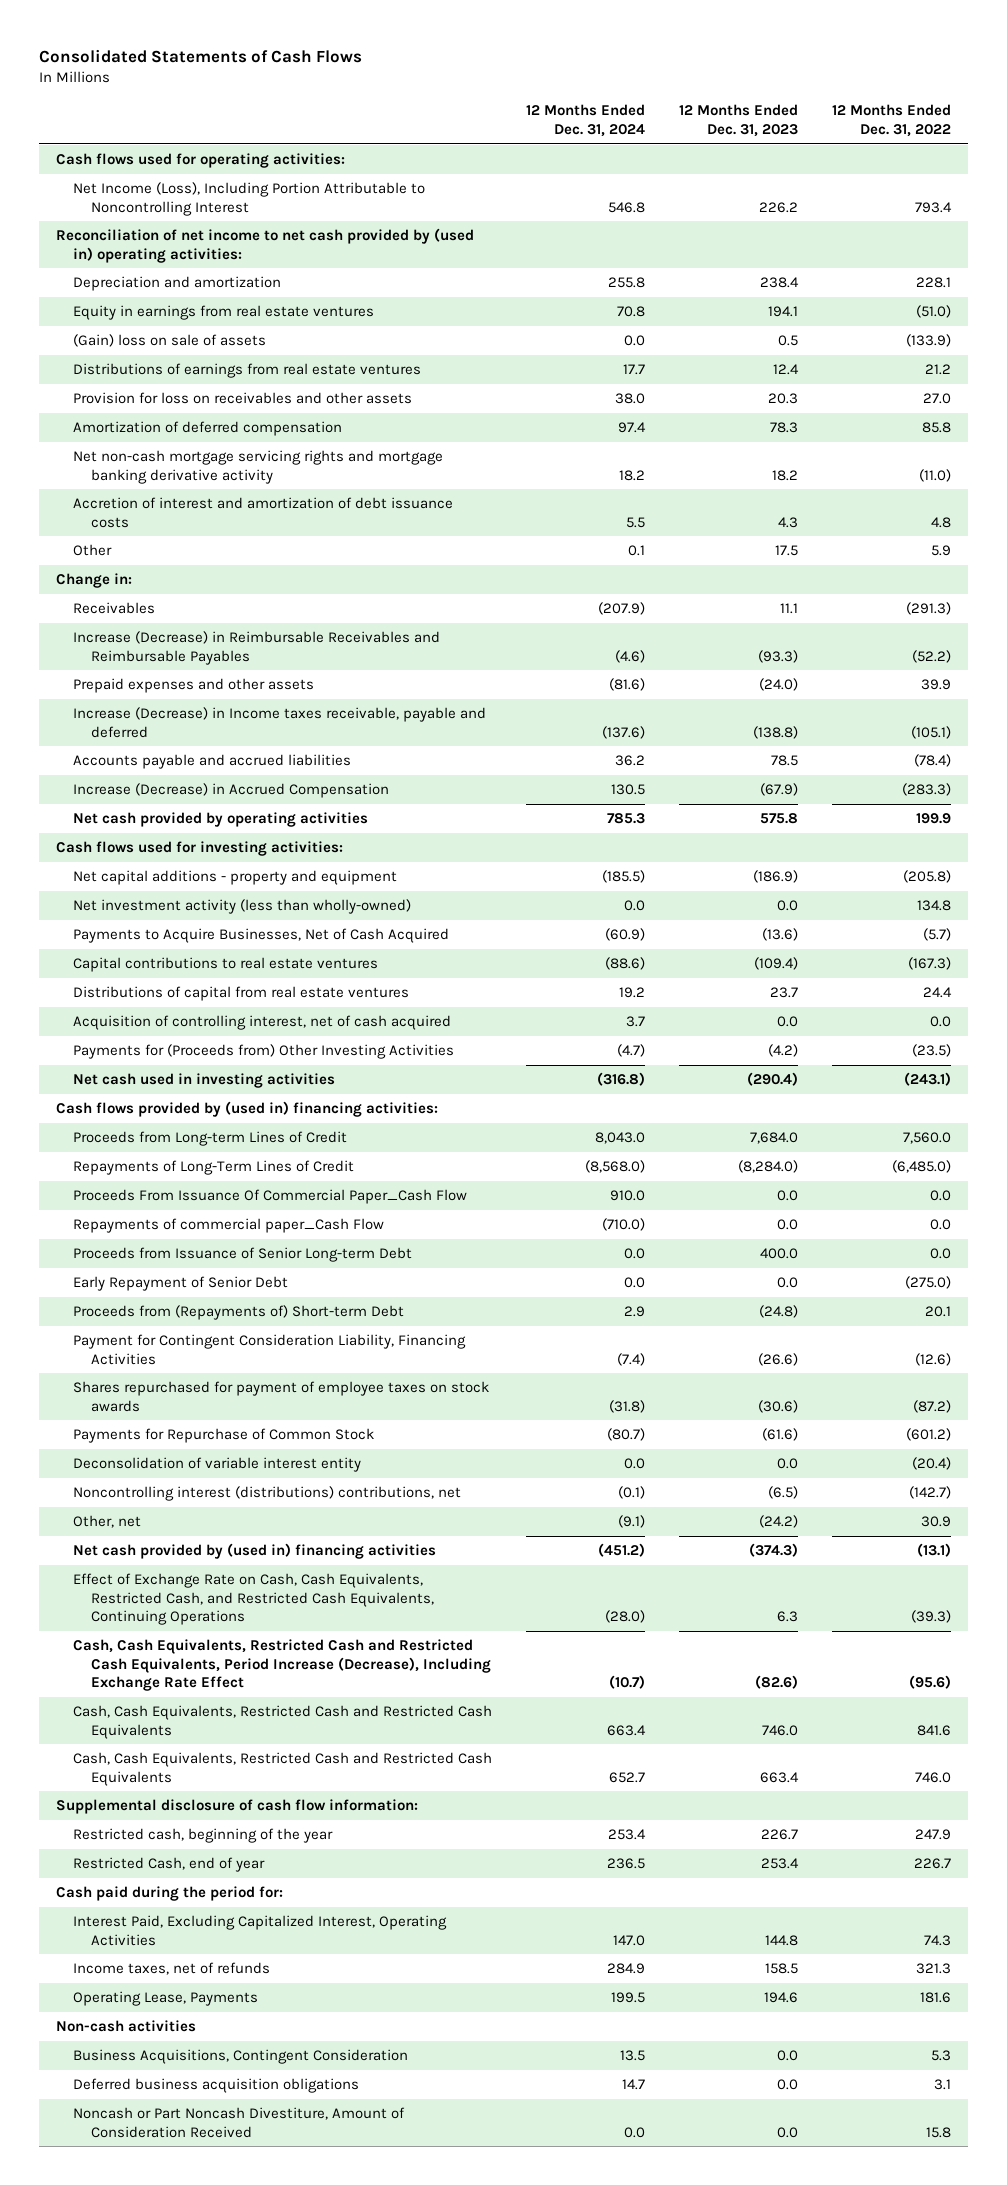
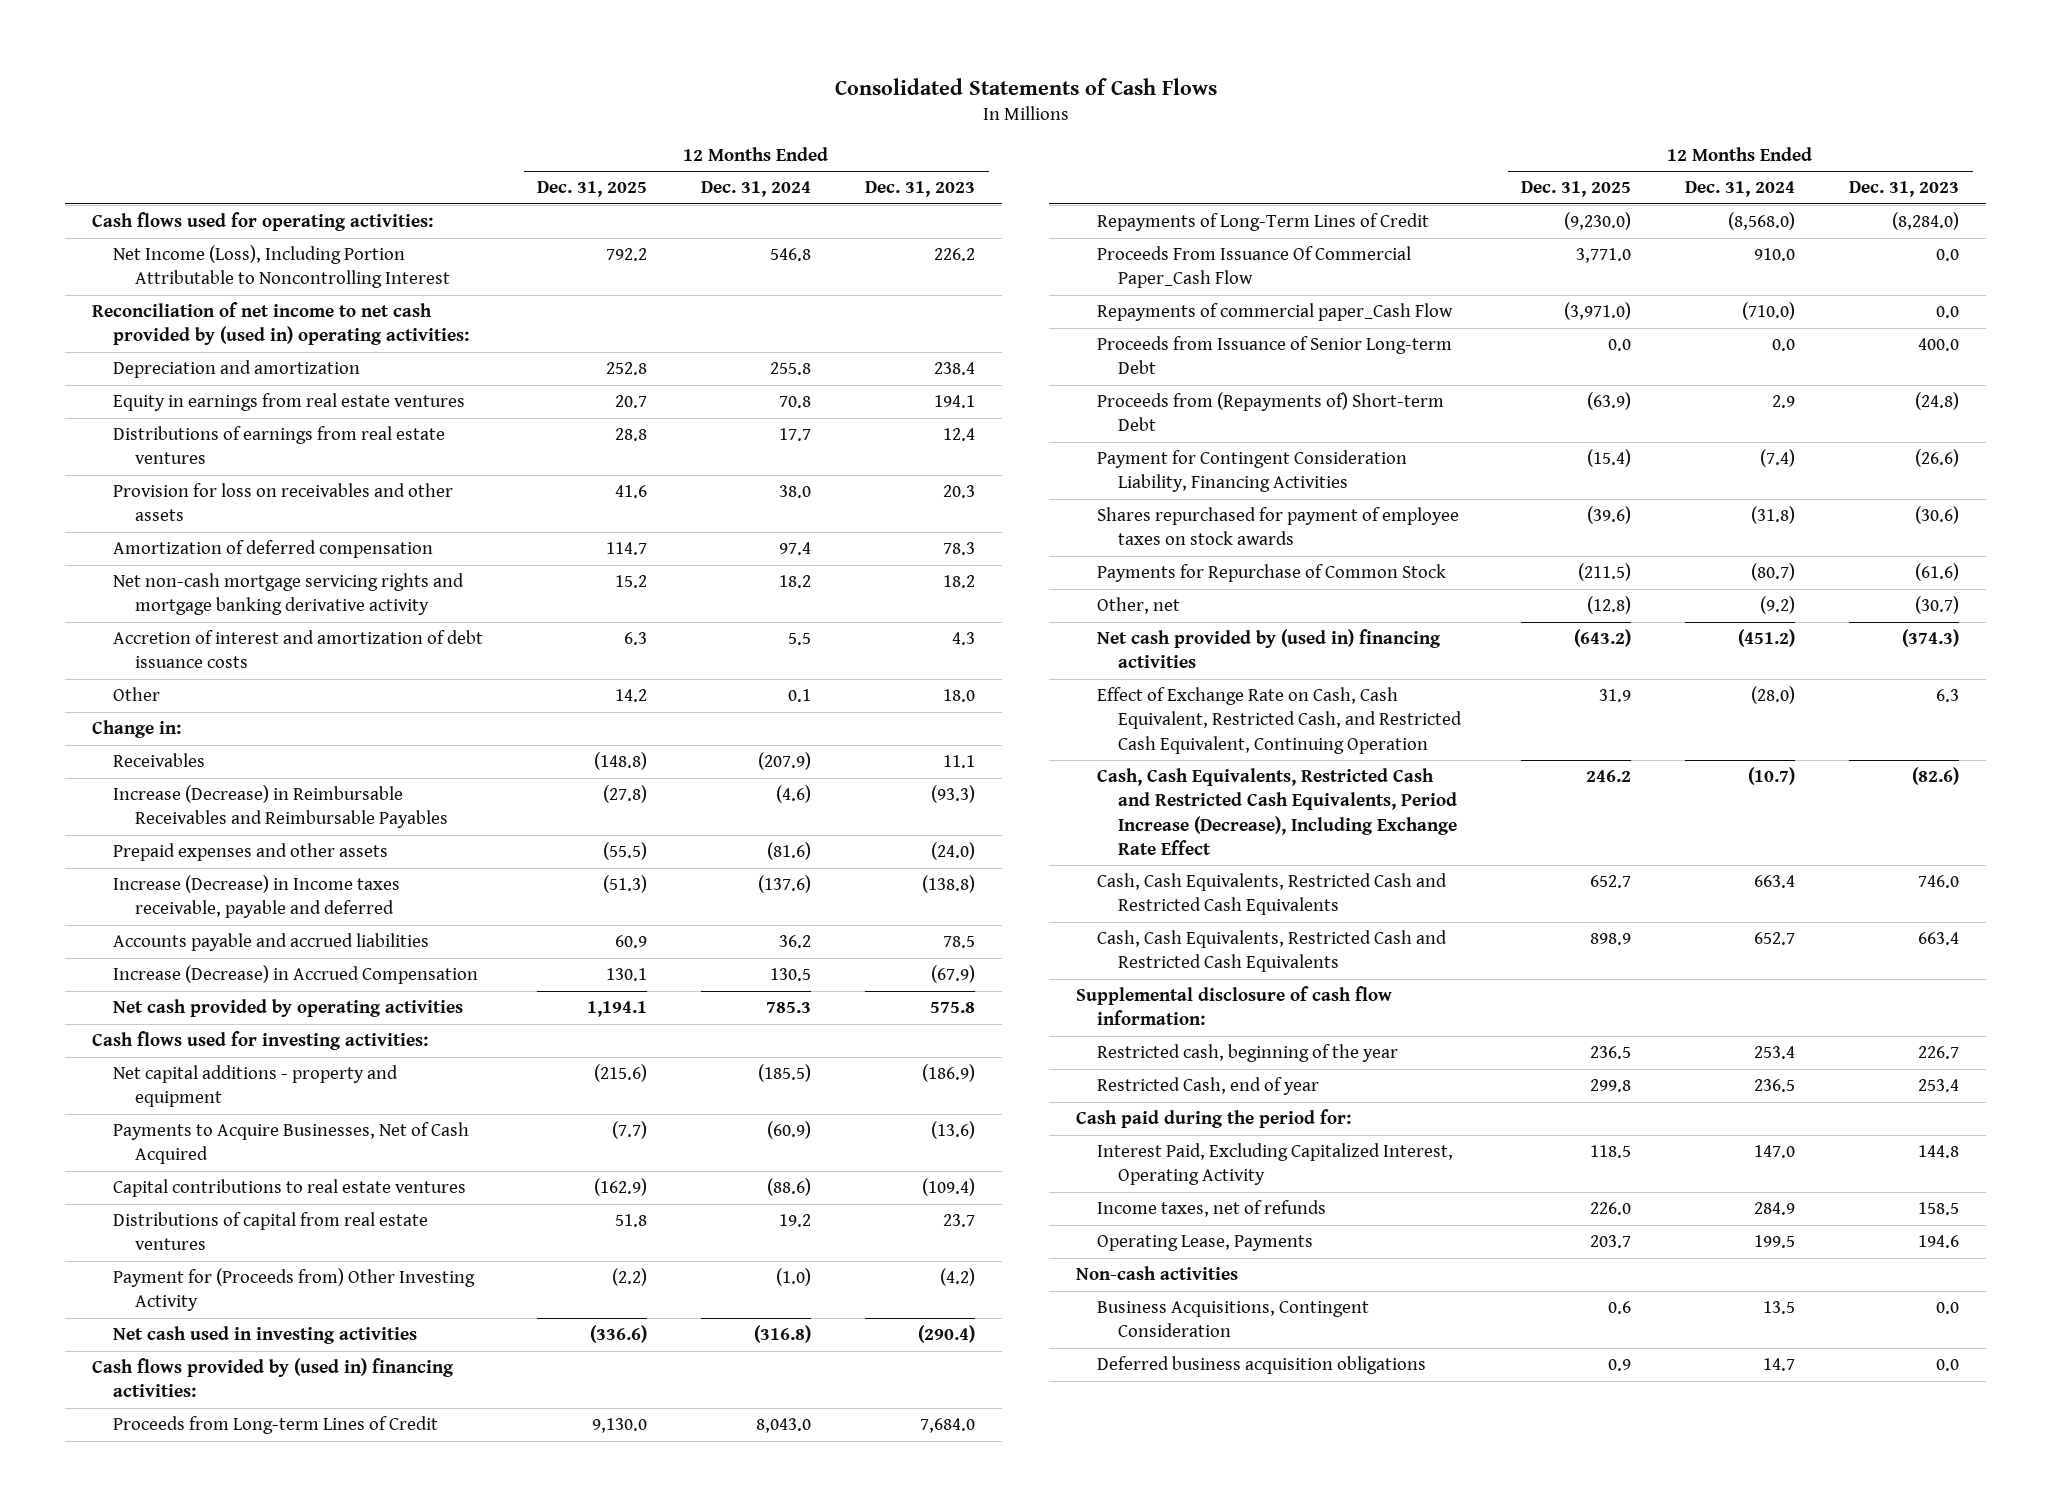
[832,104,952,138] 12 Months Ended Dec. 31, 2022 -> none
none -> [537,181,648,198] Dec. 31, 2025
[73,333,267,347] (Gain) loss on sale of assets -> none
[775,544,799,556] 17.5 -> [943,689,976,703] 18.0
[73,898,412,914] Net investment activity (less than wholly-owned) -> none
[73,1014,452,1030] Acquisition of controlling interest, net of cash acquired -> none
[73,1043,455,1059] Payments for (Proceeds from) Other Investing Activities -> [113,1268,476,1312] Payment for (Proceeds from) Other Investing Activity
[617,1043,646,1057] (4.7) -> [776,1268,812,1287] (1.0)
[73,1275,289,1291] Early Repayment of Senior Debt -> none
[73,1456,362,1472] Deconsolidation of variable interest entity -> none
[73,1485,462,1501] Noncontrolling interest (distributions) contributions, net -> none
[618,1514,646,1528] (9.1) -> [1760,596,1796,615] (9.2)
[759,1514,799,1528] (24.2) -> [1915,596,1960,615] (30.7)
[73,1572,434,1626] Effect of Exchange Rate on Cash, Cash Equivalents, Restricted Cash, and Restricted Cash Equivalents, Continuing Operations -> [1097,687,1463,754] Effect of Exchange Rate on Cash, Cash Equivalent, Restricted Cash, and Restricted Cash Equivalent, Continuing Operation
[73,1914,448,1946] Interest Paid, Excluding Capitalized Interest, Operating Activities -> [1097,1143,1454,1186] Interest Paid, Excluding Capitalized Interest, Operating Activity
[73,2106,406,2138] Noncash or Part Noncash Divestiture, Amount of Consideration Received -> none

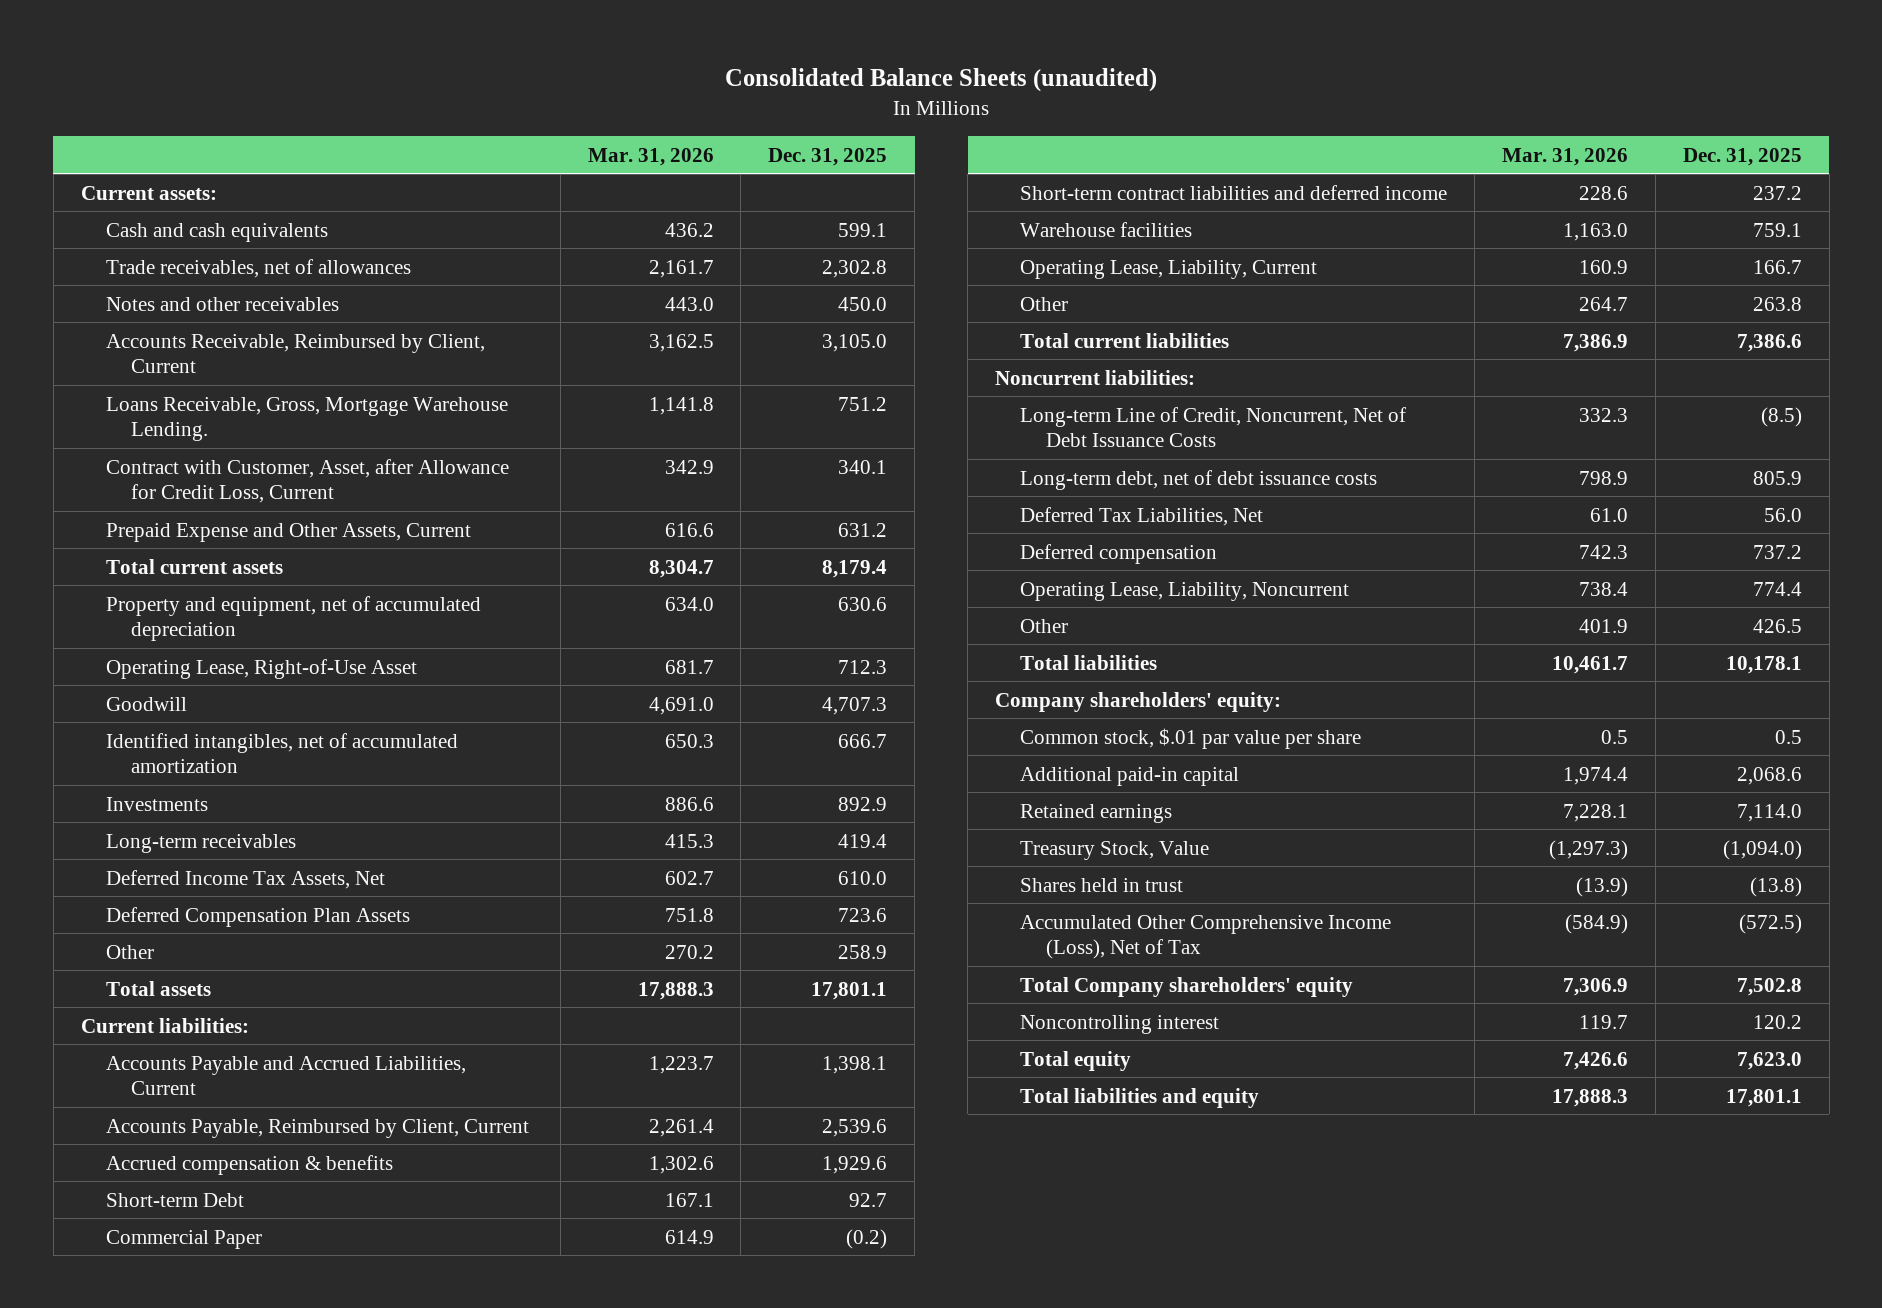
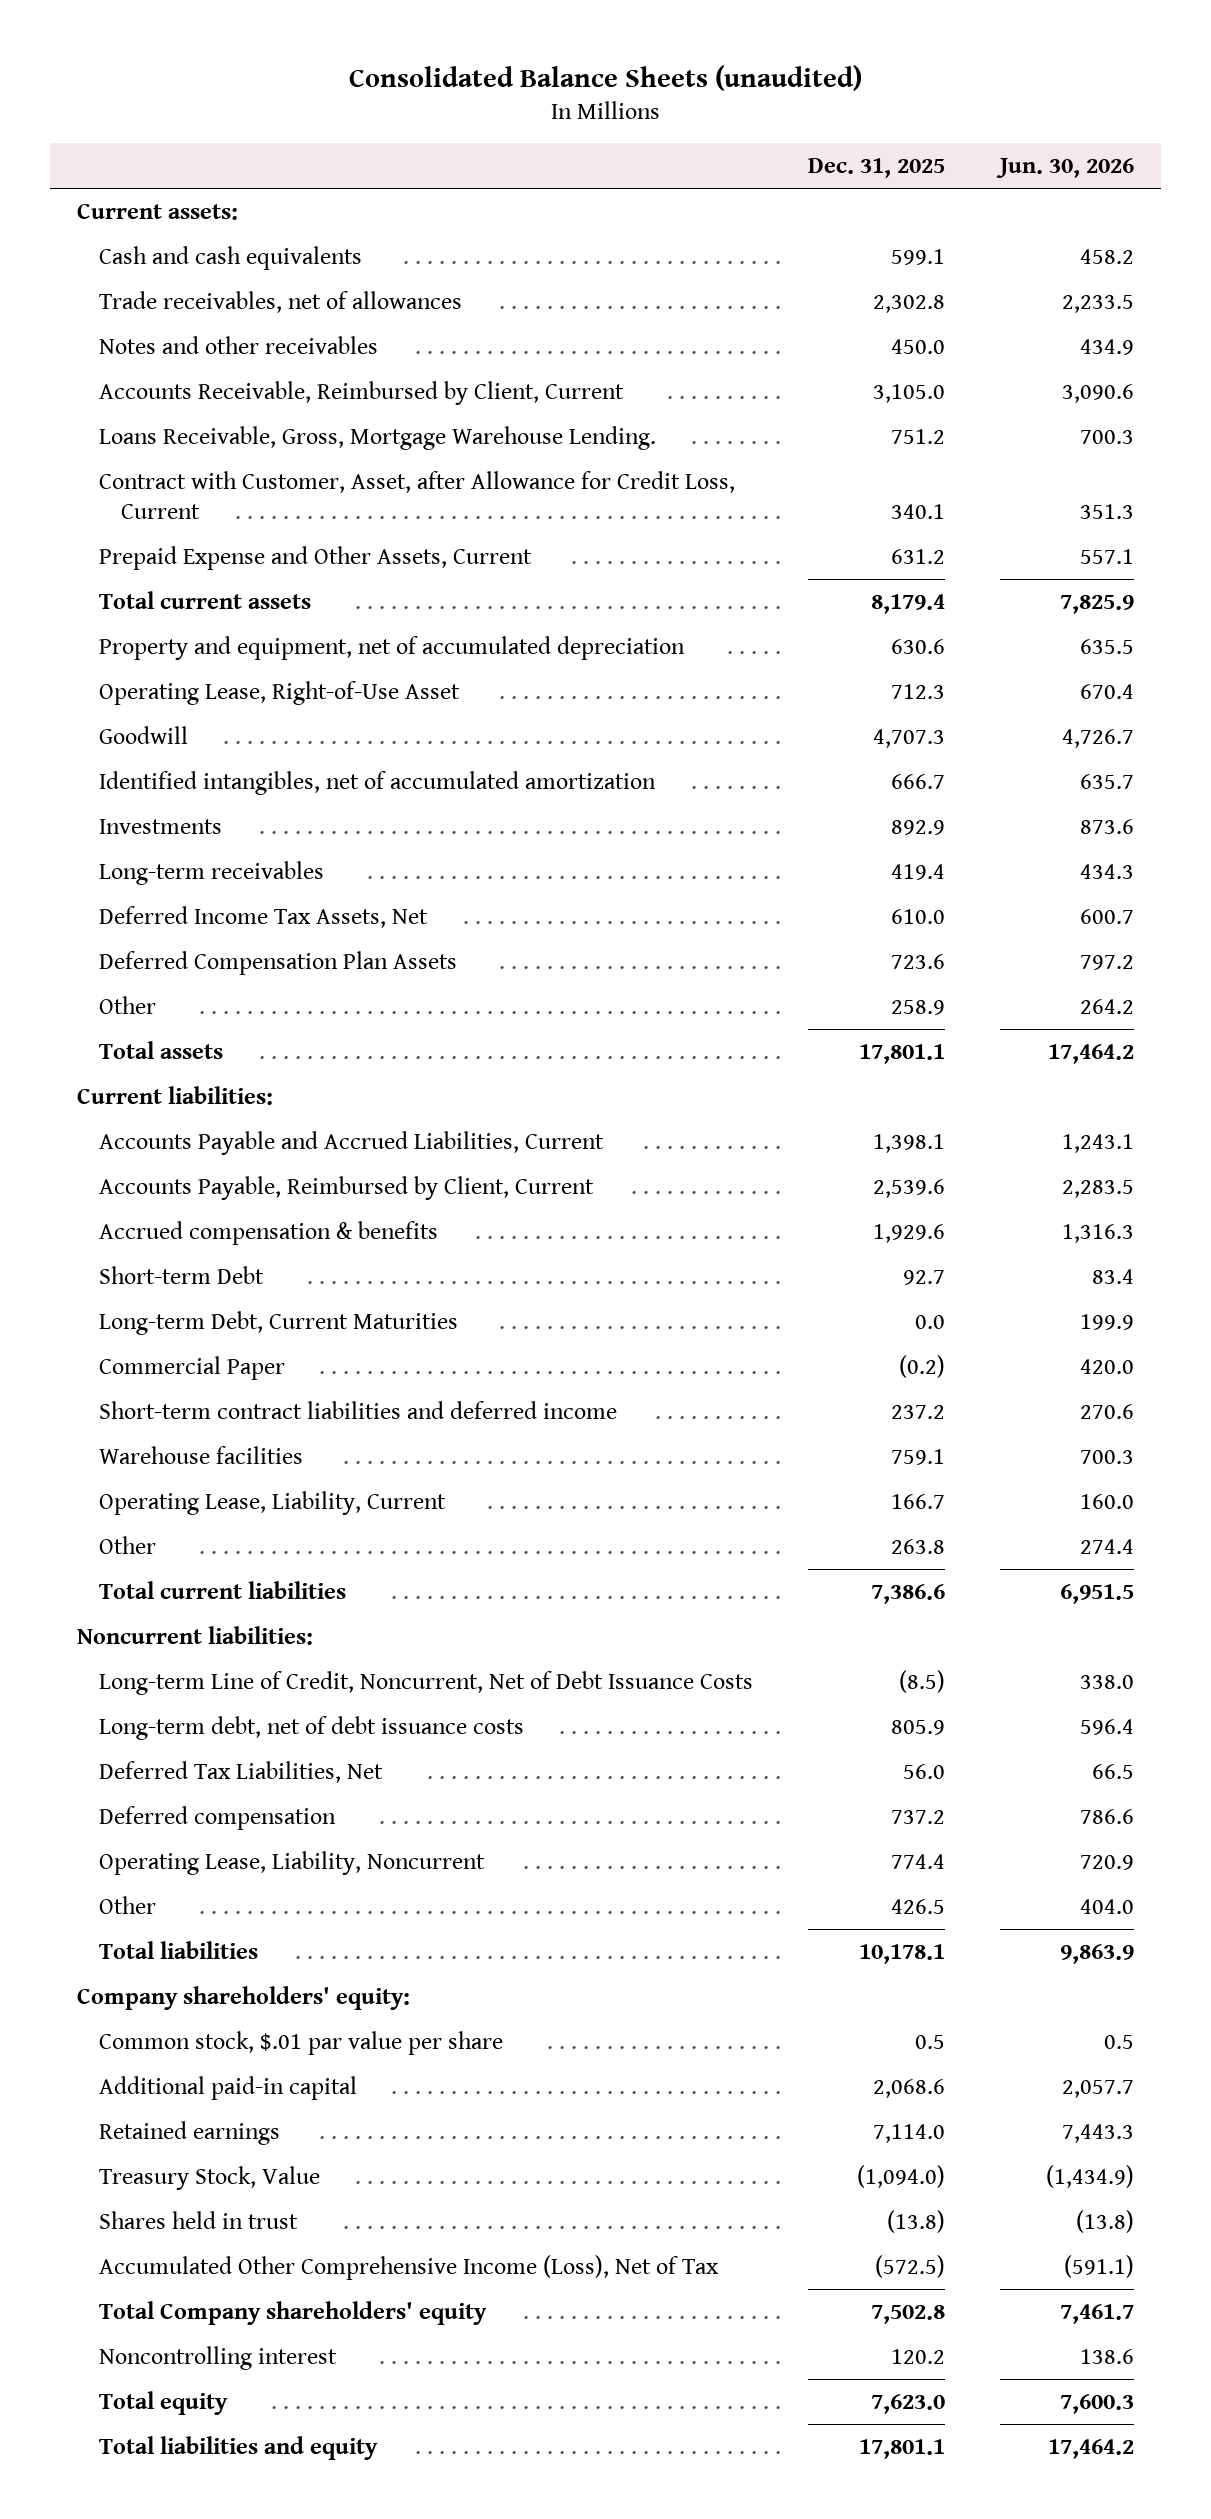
[587,147,714,166] Mar. 31, 2026 -> none
none -> [996,158,1135,179] Jun. 30, 2026
none -> [99,1311,459,1336] Long-term Debt, Current Maturities

